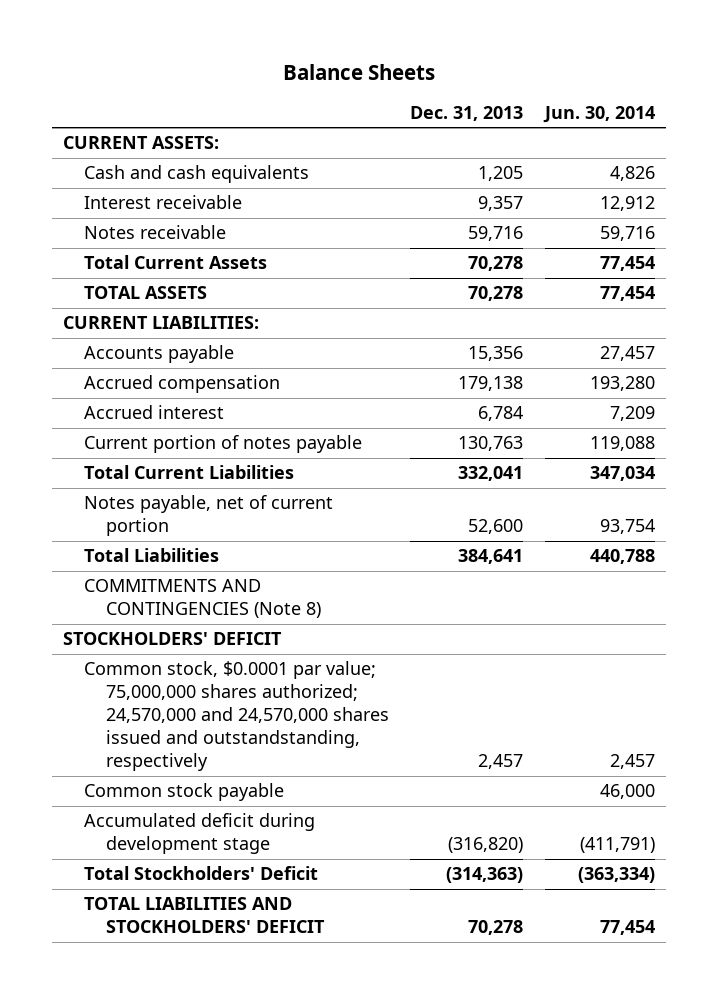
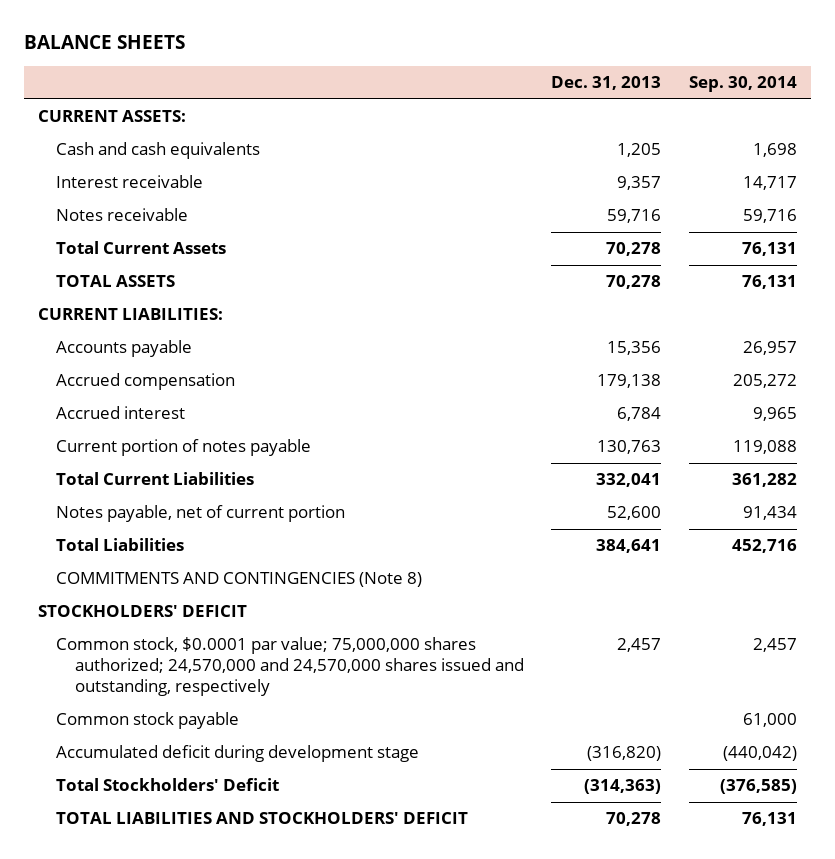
[282,63,435,80] Balance Sheets -> [23,35,185,50] BALANCE SHEETS
[542,105,655,123] Jun. 30, 2014 -> none
none -> [689,76,798,93] Sep. 30, 2014
[84,661,389,772] Common stock, $0.0001 par value; 75,000,000 shares authorized; 24,570,000 and 24,570,000 shares issued and outstandstanding, respectively -> [56,637,524,697] Common stock, $0.0001 par value; 75,000,000 shares authorized; 24,570,000 and 24,570,000 shares issued and outstanding, respectively

